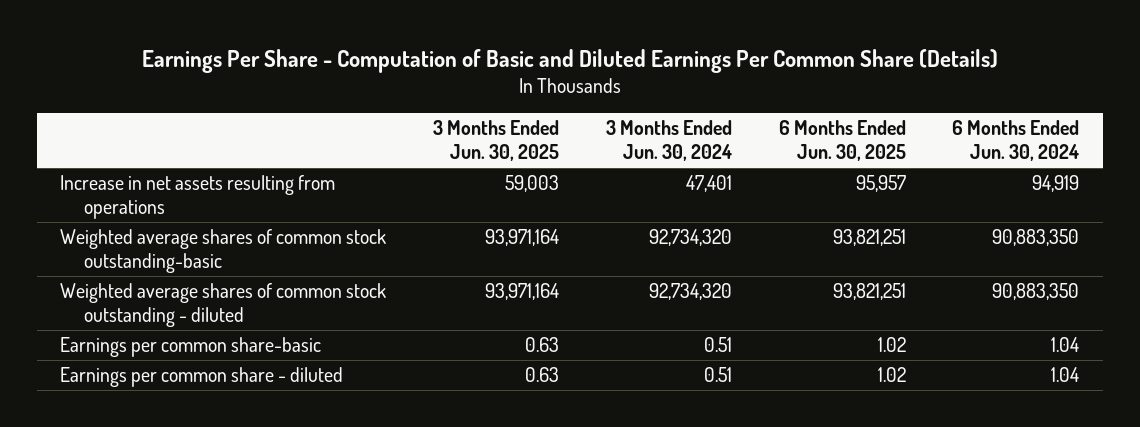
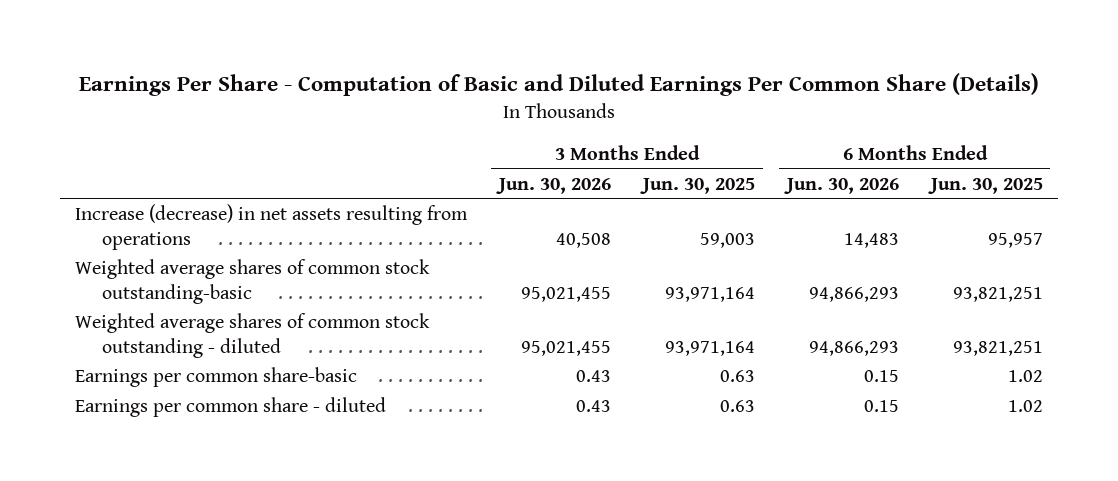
[605,119,732,162] 3 Months Ended Jun. 30, 2024 -> none
[952,119,1080,162] 6 Months Ended Jun. 30, 2024 -> none
none -> [496,177,612,194] Jun. 30, 2026
none -> [783,177,899,194] Jun. 30, 2026
[60,175,336,220] Increase in net assets resulting from operations -> [75,204,469,250] Increase (decrease) in net assets resulting from operations

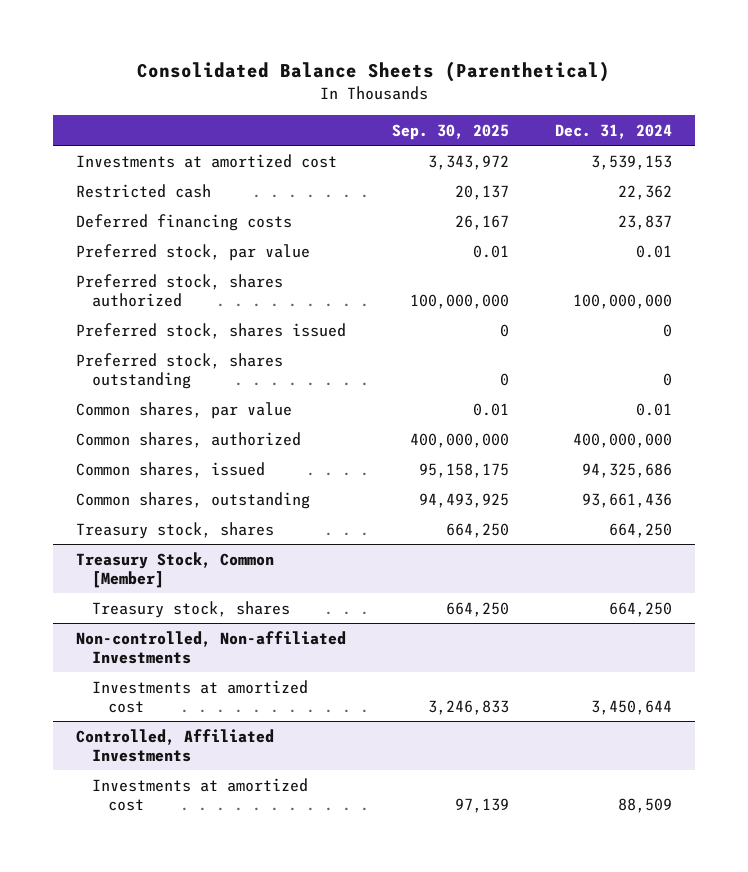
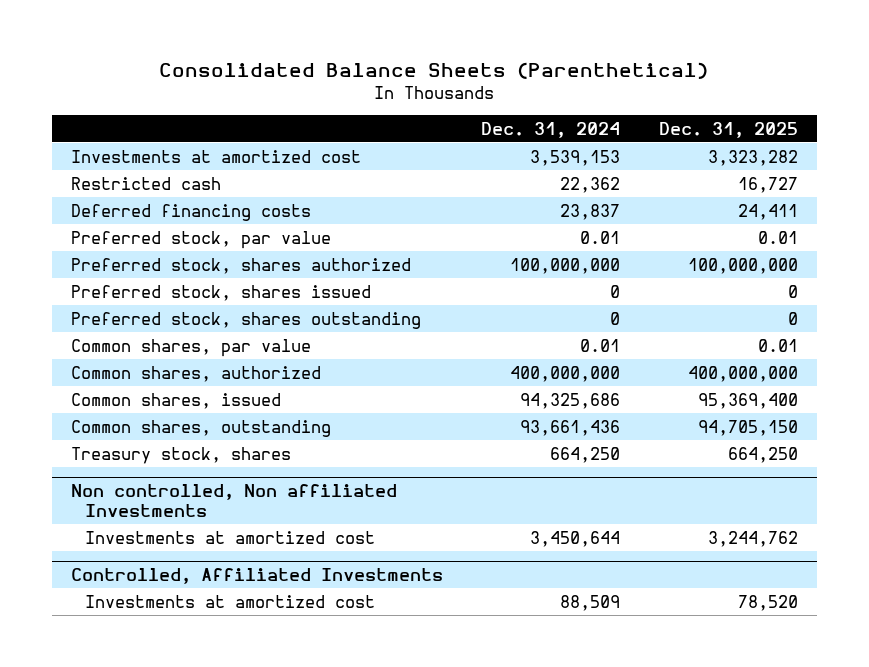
[391,123,509,140] Sep. 30, 2025 -> none
none -> [658,121,798,138] Dec. 31, 2025
[75,551,274,588] Treasury Stock, Common [Member] -> none
[92,600,291,618] Treasury stock, shares -> none
[75,630,346,664] Non-controlled, Non-affiliated Investments -> [70,483,397,517] Non controlled, Non affiliated Investments

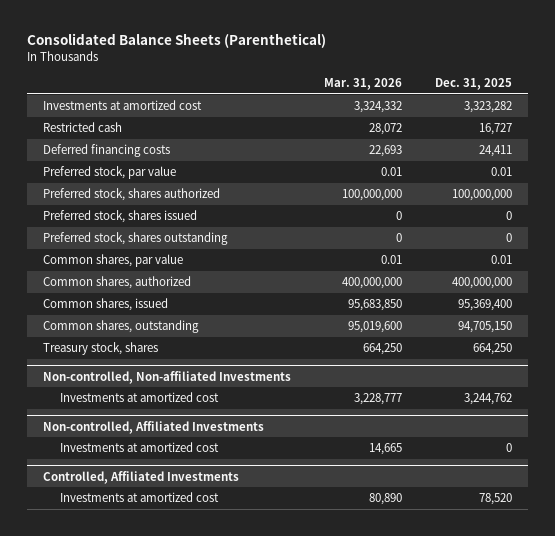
[481,121,621,138] Dec. 31, 2024 -> none
none -> [324,78,403,91] Mar. 31, 2026
[70,483,397,517] Non controlled, Non affiliated Investments -> [43,370,292,384] Non-controlled, Non-affiliated Investments
none -> [43,420,265,434] Non-controlled, Affiliated Investments
none -> [59,442,219,453] Investments at amortized cost

